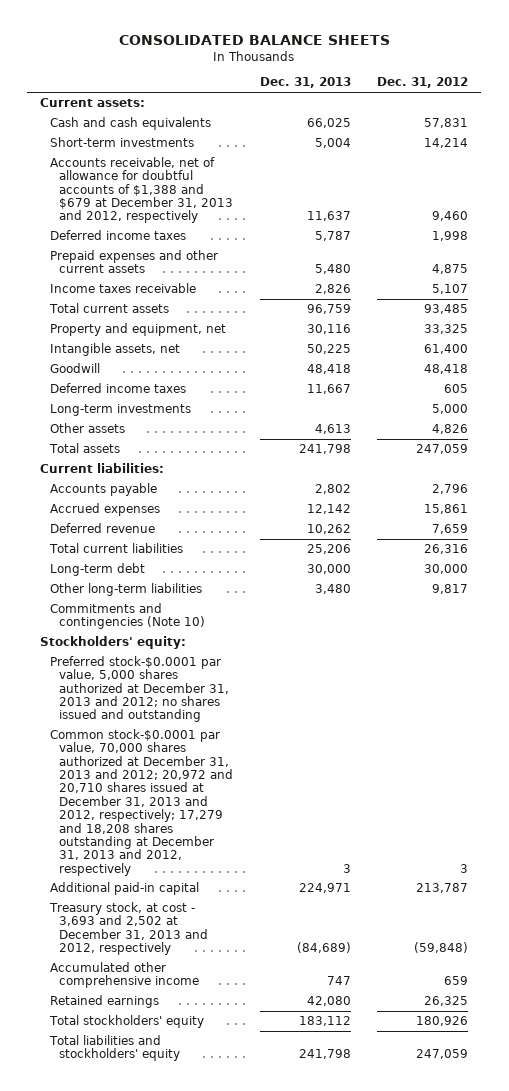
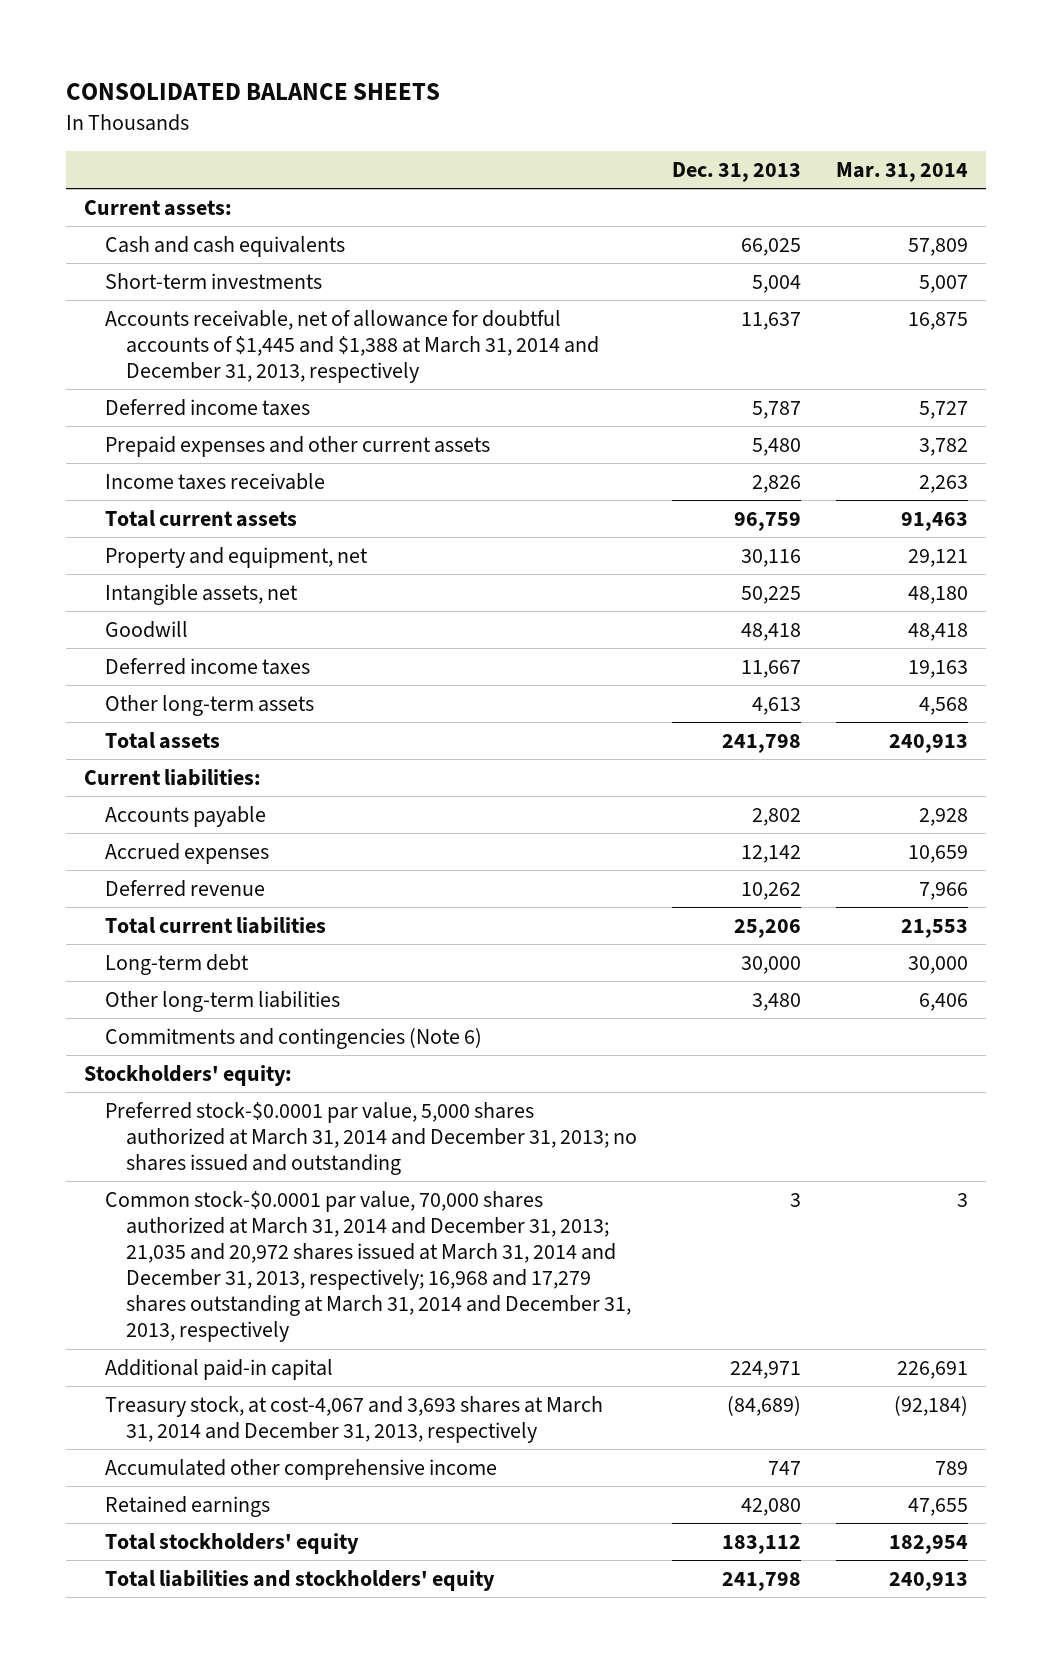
[377,77,469,89] Dec. 31, 2012 -> none
none -> [836,162,969,183] Mar. 31, 2014
[49,157,233,224] Accounts receivable, net of allowance for doubtful accounts of $1,388 and $679 at December 31, 2013 and 2012, respectively -> [104,309,599,384] Accounts receivable, net of allowance for doubtful accounts of $1,445 and $1,388 at March 31, 2014 and December 31, 2013, respectively
[49,404,191,417] Long-term investments -> none
[49,423,125,434] Other assets -> [104,694,314,716] Other long-term assets
[49,603,205,630] Commitments and contingencies (Note 10) -> [104,1027,482,1049] Commitments and contingencies (Note 6)
[49,656,229,723] Preferred stock-$0.0001 par value, 5,000 shares authorized at December 31, 2013 and 2012; no shares issued and outstanding -> [104,1101,637,1176] Preferred stock-$0.0001 par value, 5,000 shares authorized at March 31, 2014 and December 31, 2013; no shares issued and outstanding
[49,729,233,876] Common stock-$0.0001 par value, 70,000 shares authorized at December 31, 2013 and 2012; 20,972 and 20,710 shares issued at December 31, 2013 and 2012, respectively; 17,279 and 18,208 shares outstanding at December 31, 2013 and 2012, respectively -> [104,1190,631,1343] Common stock-$0.0001 par value, 70,000 shares authorized at March 31, 2014 and December 31, 2013; 21,035 and 20,972 shares issued at March 31, 2014 and December 31, 2013, respectively; 16,968 and 17,279 shares outstanding at March 31, 2014 and December 31, 2013, respectively
[48,902,208,956] Treasury stock, at cost - 3,693 and 2,502 at December 31, 2013 and 2012, respectively -> [104,1395,603,1443] Treasury stock, at cost-4,067 and 3,693 shares at March 31, 2014 and December 31, 2013, respectively

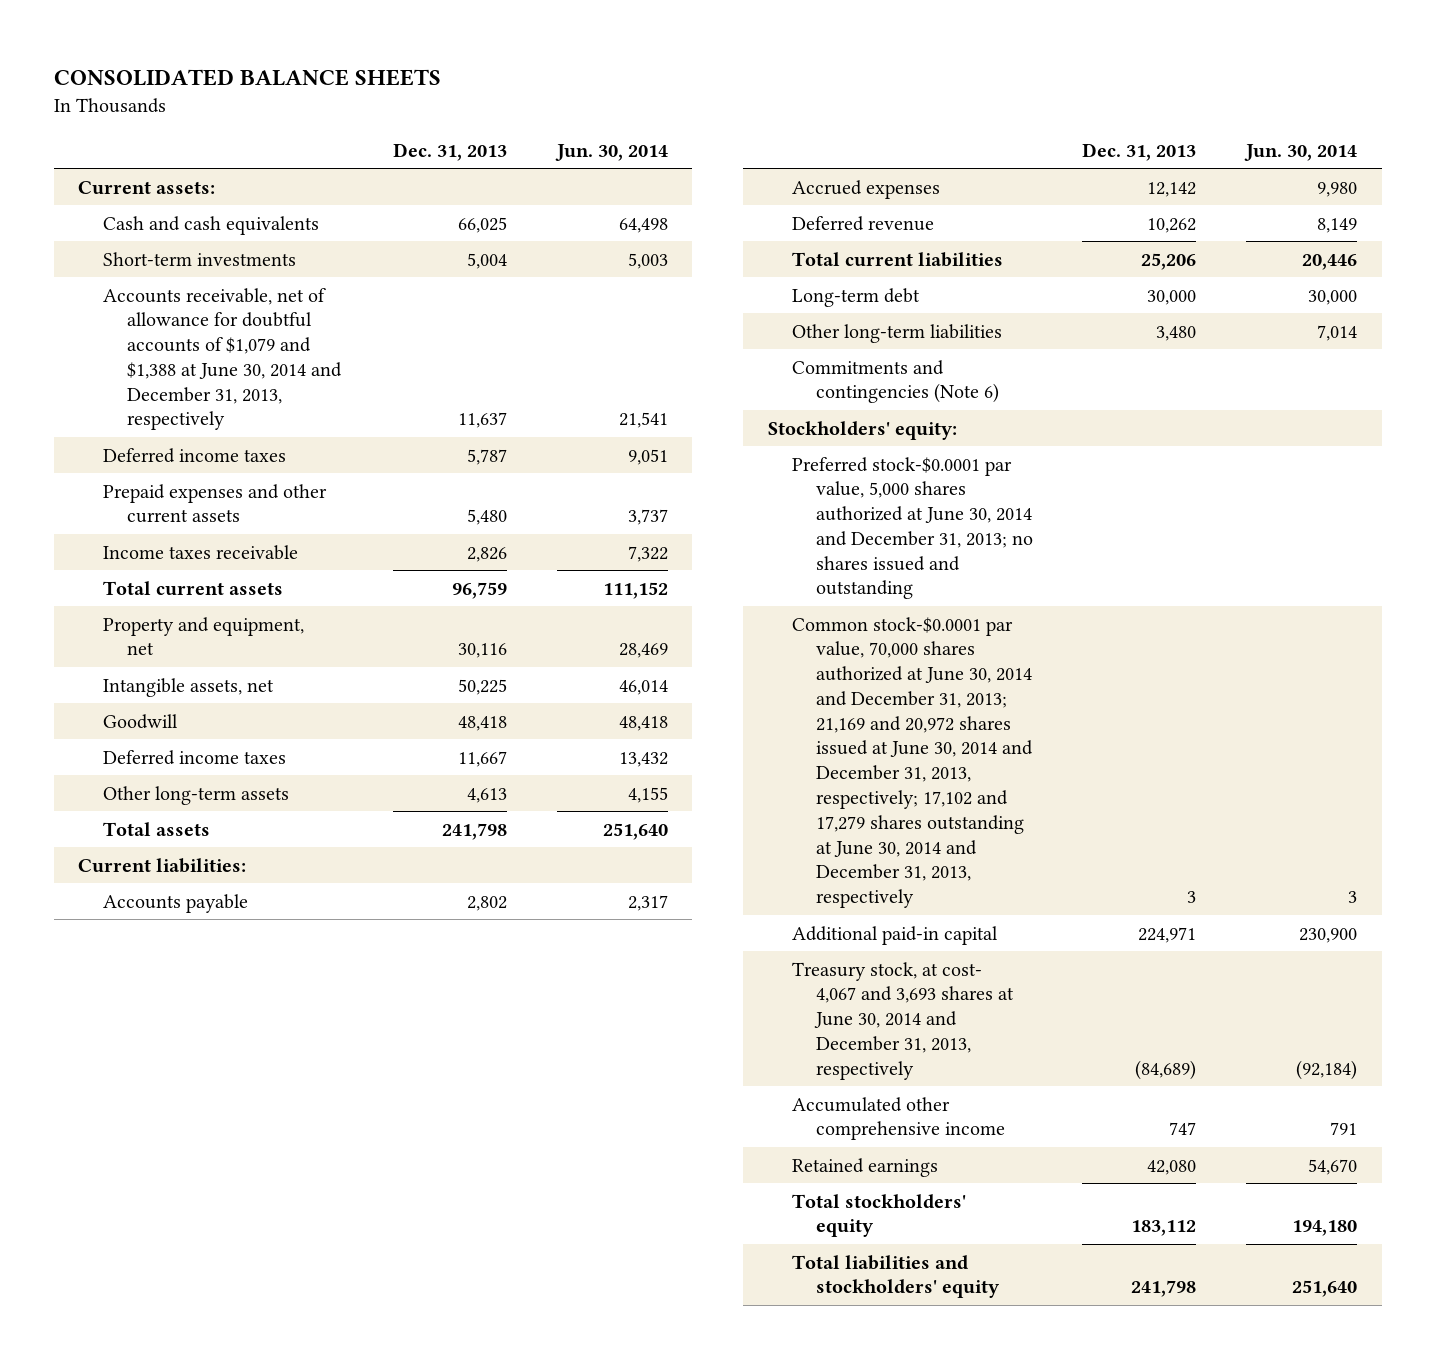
[836,162,969,183] Mar. 31, 2014 -> none
none -> [554,143,668,161] Jun. 30, 2014
[104,309,599,384] Accounts receivable, net of allowance for doubtful accounts of $1,445 and $1,388 at March 31, 2014 and December 31, 2013, respectively -> [102,287,342,431] Accounts receivable, net of allowance for doubtful accounts of $1,079 and $1,388 at June 30, 2014 and December 31, 2013, respectively
[104,1101,637,1176] Preferred stock-$0.0001 par value, 5,000 shares authorized at March 31, 2014 and December 31, 2013; no shares issued and outstanding -> [791,456,1033,600] Preferred stock-$0.0001 par value, 5,000 shares authorized at June 30, 2014 and December 31, 2013; no shares issued and outstanding
[104,1190,631,1343] Common stock-$0.0001 par value, 70,000 shares authorized at March 31, 2014 and December 31, 2013; 21,035 and 20,972 shares issued at March 31, 2014 and December 31, 2013, respectively; 16,968 and 17,279 shares outstanding at March 31, 2014 and December 31, 2013, respectively -> [791,616,1033,909] Common stock-$0.0001 par value, 70,000 shares authorized at June 30, 2014 and December 31, 2013; 21,169 and 20,972 shares issued at June 30, 2014 and December 31, 2013, respectively; 17,102 and 17,279 shares outstanding at June 30, 2014 and December 31, 2013, respectively
[104,1395,603,1443] Treasury stock, at cost-4,067 and 3,693 shares at March 31, 2014 and December 31, 2013, respectively -> [791,961,1014,1080] Treasury stock, at cost- 4,067 and 3,693 shares at June 30, 2014 and December 31, 2013, respectively

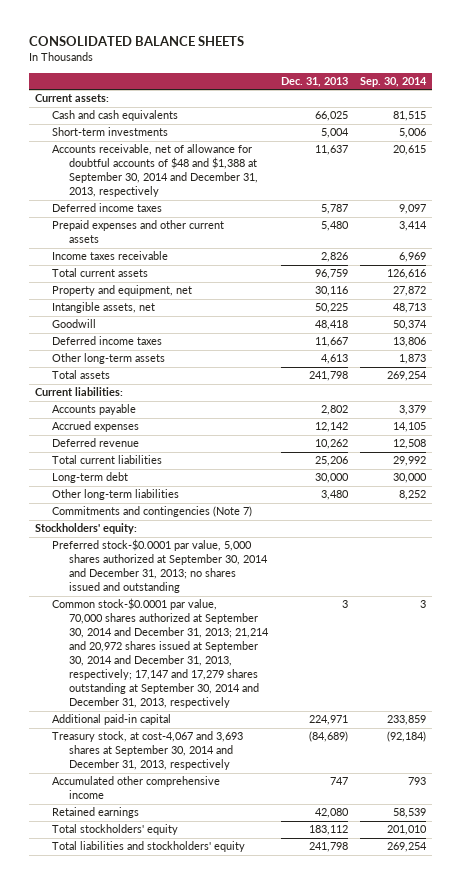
[554,143,668,161] Jun. 30, 2014 -> none
none -> [360,77,428,88] Sep. 30, 2014
[102,287,342,431] Accounts receivable, net of allowance for doubtful accounts of $1,079 and $1,388 at June 30, 2014 and December 31, 2013, respectively -> [52,144,259,198] Accounts receivable, net of allowance for doubtful accounts of $48 and $1,388 at September 30, 2014 and December 31, 2013, respectively
[791,359,999,404] Commitments and contingencies (Note 6) -> [52,506,253,518] Commitments and contingencies (Note 7)
[791,456,1033,600] Preferred stock-$0.0001 par value, 5,000 shares authorized at June 30, 2014 and December 31, 2013; no shares issued and outstanding -> [52,539,269,594] Preferred stock-$0.0001 par value, 5,000 shares authorized at September 30, 2014 and December 31, 2013; no shares issued and outstanding
[791,616,1033,909] Common stock-$0.0001 par value, 70,000 shares authorized at June 30, 2014 and December 31, 2013; 21,169 and 20,972 shares issued at June 30, 2014 and December 31, 2013, respectively; 17,102 and 17,279 shares outstanding at June 30, 2014 and December 31, 2013, respectively -> [52,598,270,709] Common stock-$0.0001 par value, 70,000 shares authorized at September 30, 2014 and December 31, 2013; 21,214 and 20,972 shares issued at September 30, 2014 and December 31, 2013, respectively; 17,147 and 17,279 shares outstanding at September 30, 2014 and December 31, 2013, respectively
[791,961,1014,1080] Treasury stock, at cost- 4,067 and 3,693 shares at June 30, 2014 and December 31, 2013, respectively -> [52,731,244,771] Treasury stock, at cost-4,067 and 3,693 shares at September 30, 2014 and December 31, 2013, respectively

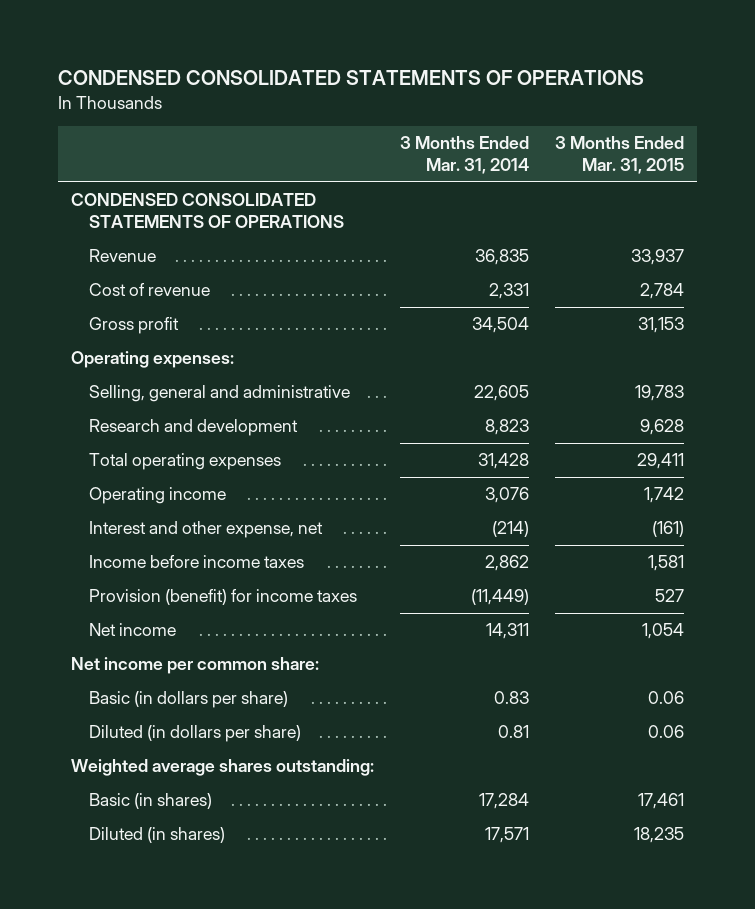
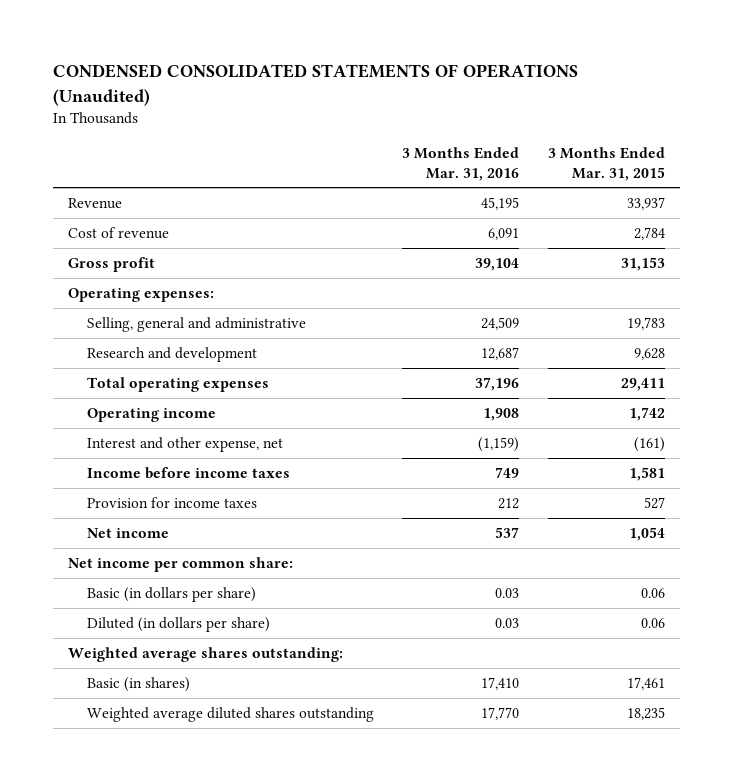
[58,70,645,86] CONDENSED CONSOLIDATED STATEMENTS OF OPERATIONS -> [53,64,579,106] CONDENSED CONSOLIDATED STATEMENTS OF OPERATIONS (Unaudited)
[399,136,529,175] 3 Months Ended Mar. 31, 2014 -> none
none -> [402,147,520,181] 3 Months Ended Mar. 31, 2016
[71,193,345,229] CONDENSED CONSOLIDATED STATEMENTS OF OPERATIONS -> none
[89,589,358,606] Provision (benefit) for income taxes -> [86,496,257,508] Provision for income taxes
[89,827,226,844] Diluted (in shares) -> [86,706,374,722] Weighted average diluted shares outstanding

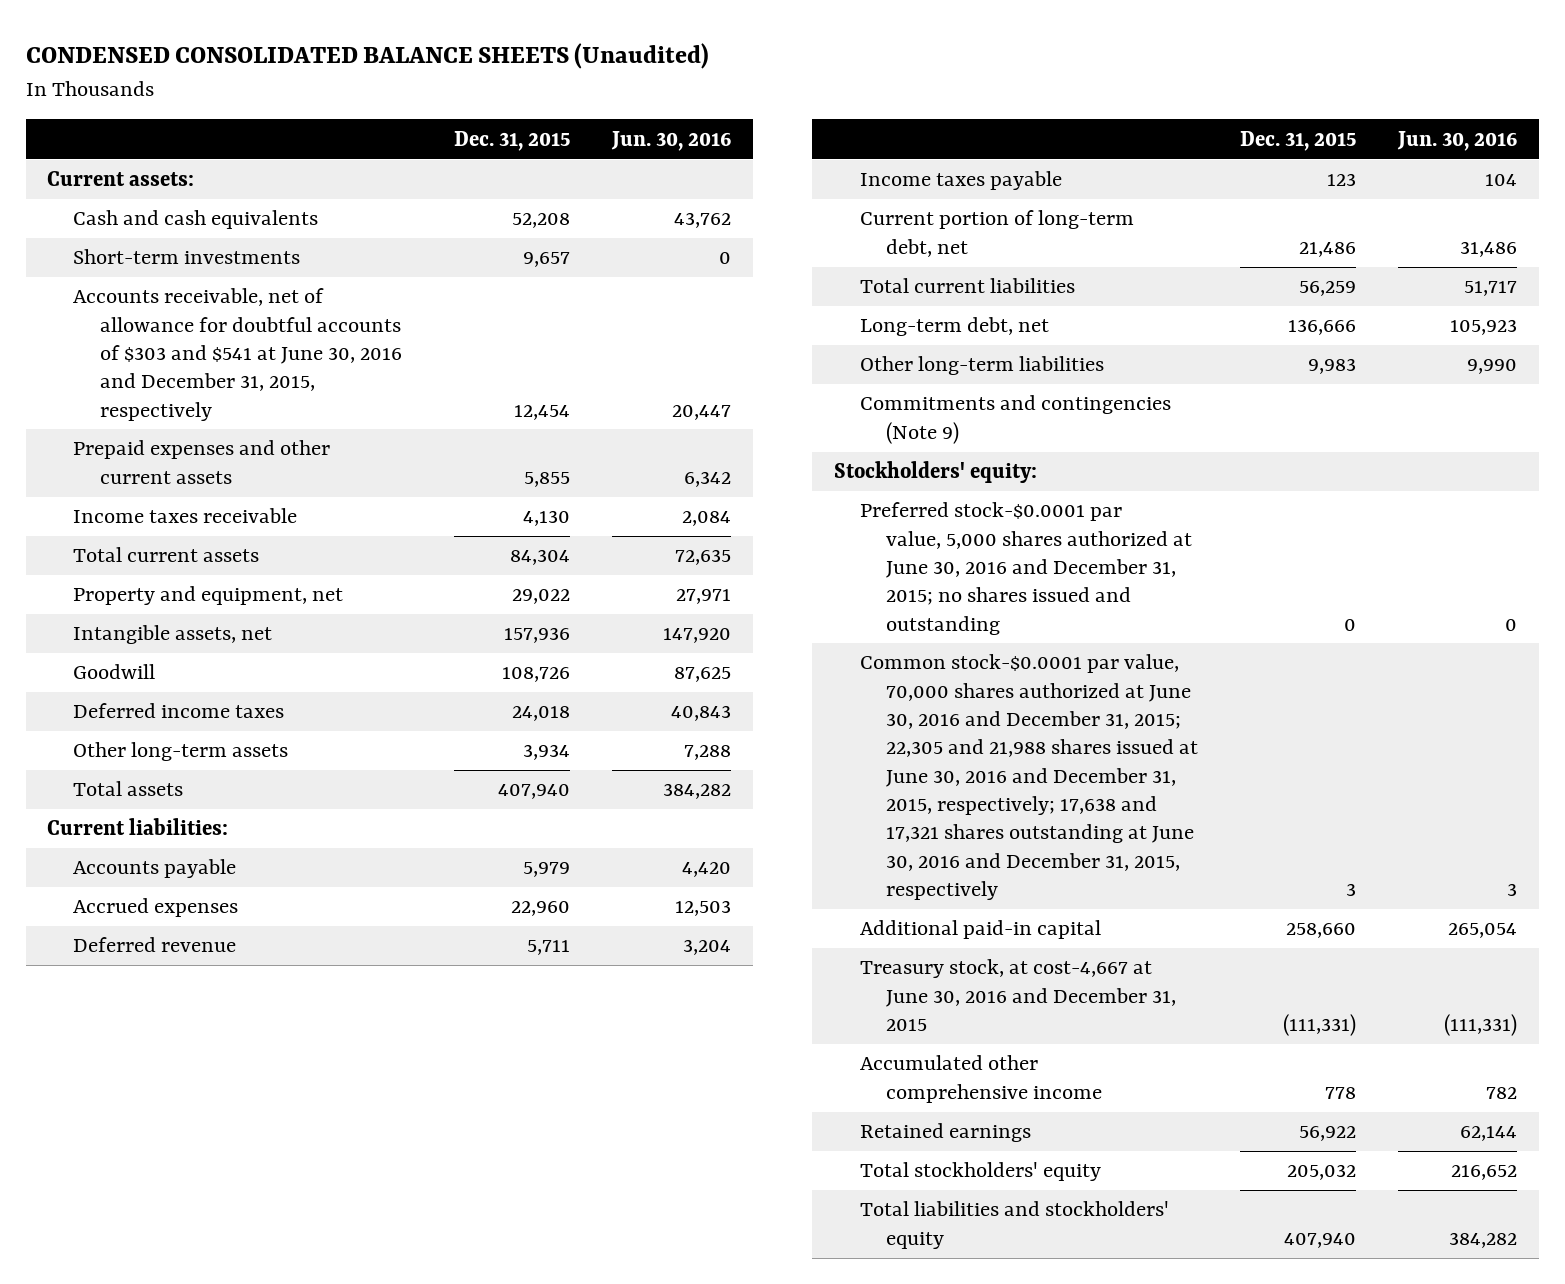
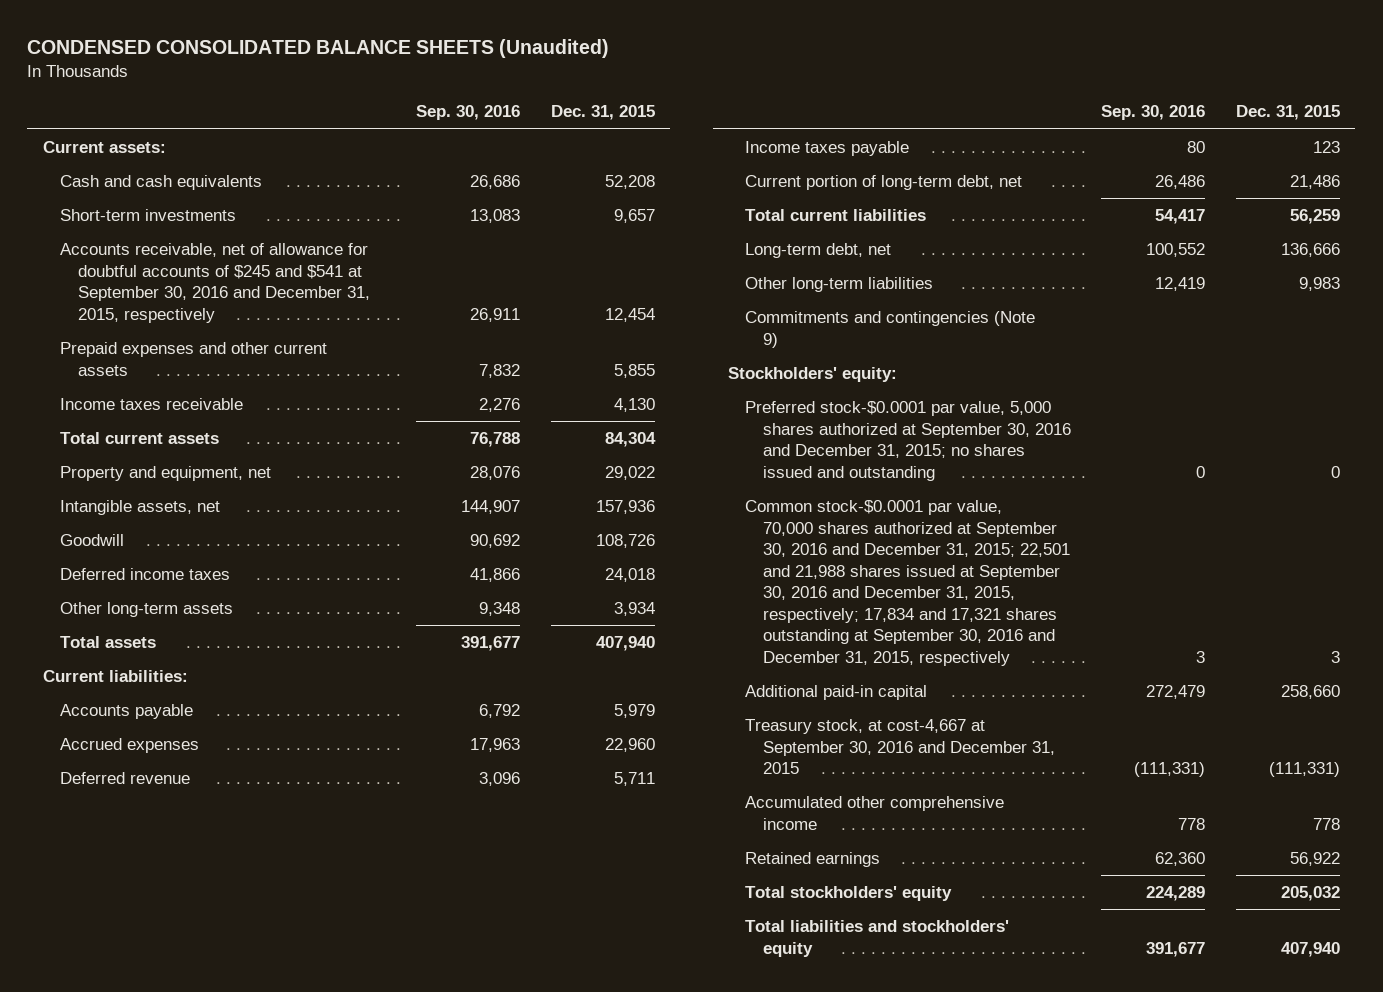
[611,130,732,151] Jun. 30, 2016 -> none
none -> [416,105,521,121] Sep. 30, 2016
[73,288,402,421] Accounts receivable, net of allowance for doubtful accounts of $303 and $541 at June 30, 2016 and December 31, 2015, respectively -> [60,243,370,323] Accounts receivable, net of allowance for doubtful accounts of $245 and $541 at September 30, 2016 and December 31, 2015, respectively
[859,502,1192,635] Preferred stock-$0.0001 par value, 5,000 shares authorized at June 30, 2016 and December 31, 2015; no shares issued and outstanding -> [745,401,1071,481] Preferred stock-$0.0001 par value, 5,000 shares authorized at September 30, 2016 and December 31, 2015; no shares issued and outstanding
[859,654,1198,900] Common stock-$0.0001 par value, 70,000 shares authorized at June 30, 2016 and December 31, 2015; 22,305 and 21,988 shares issued at June 30, 2016 and December 31, 2015, respectively; 17,638 and 17,321 shares outstanding at June 30, 2016 and December 31, 2015, respectively -> [745,500,1070,666] Common stock-$0.0001 par value, 70,000 shares authorized at September 30, 2016 and December 31, 2015; 22,501 and 21,988 shares issued at September 30, 2016 and December 31, 2015, respectively; 17,834 and 17,321 shares outstanding at September 30, 2016 and December 31, 2015, respectively
[859,959,1176,1032] Treasury stock, at cost-4,667 at June 30, 2016 and December 31, 2015 -> [745,719,1055,775] Treasury stock, at cost-4,667 at September 30, 2016 and December 31, 2015

